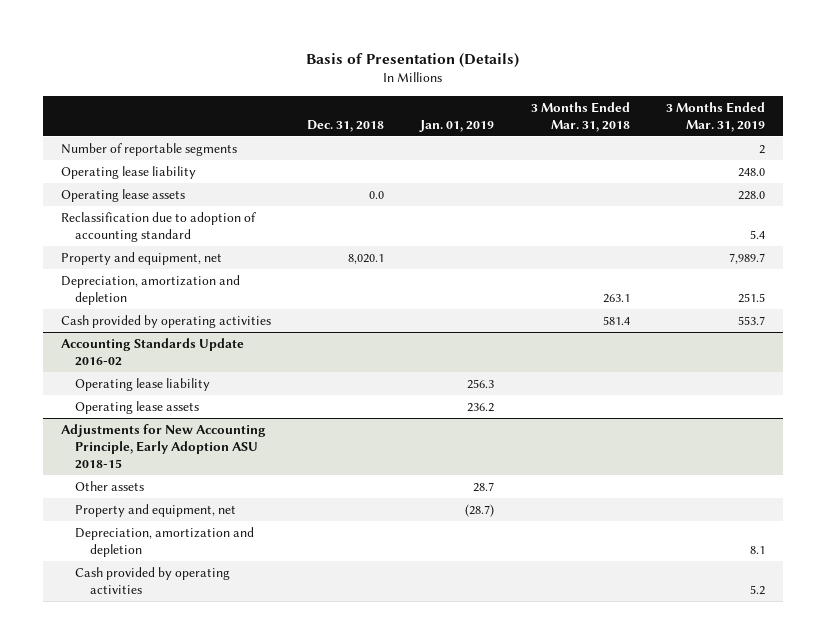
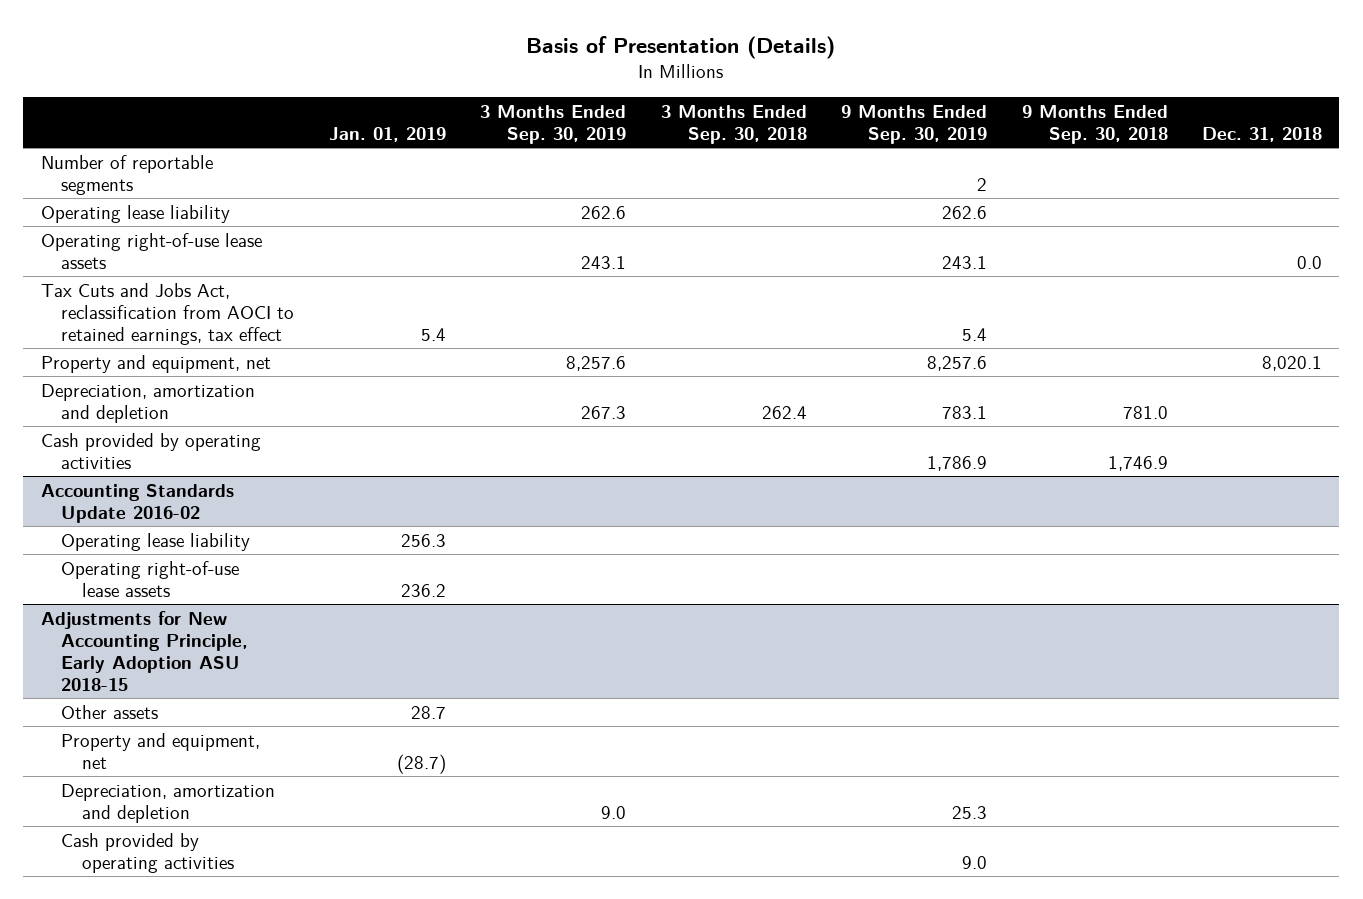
[530,101,630,132] 3 Months Ended Mar. 31, 2018 -> none
[666,101,766,132] 3 Months Ended Mar. 31, 2019 -> none
none -> [480,104,627,144] 3 Months Ended Sep. 30, 2019
none -> [660,104,807,144] 3 Months Ended Sep. 30, 2018
none -> [841,104,988,144] 9 Months Ended Sep. 30, 2019
none -> [1021,104,1168,144] 9 Months Ended Sep. 30, 2018
[60,212,256,243] Reclassification due to adoption of accounting standard -> none
[60,189,185,203] Operating lease assets -> [40,232,262,269] Operating right-of-use lease assets
none -> [40,282,295,345] Tax Cuts and Jobs Act, reclassification from AOCI to retained earnings, tax effect
[75,401,200,415] Operating lease assets -> [61,560,240,597] Operating right-of-use lease assets

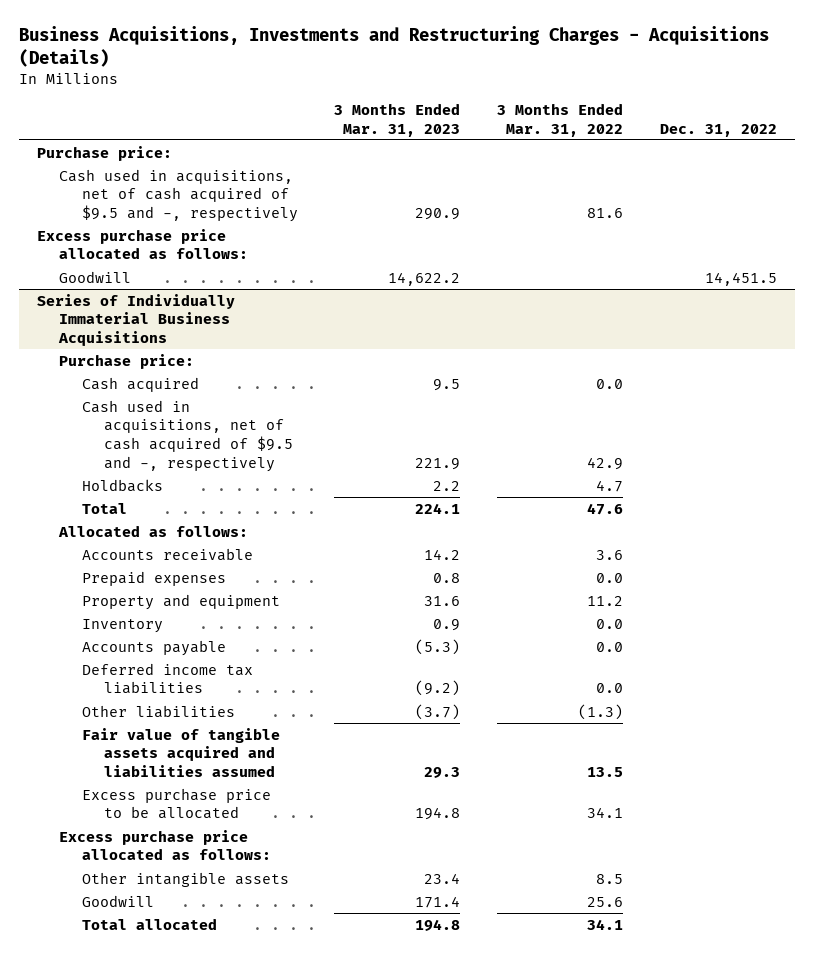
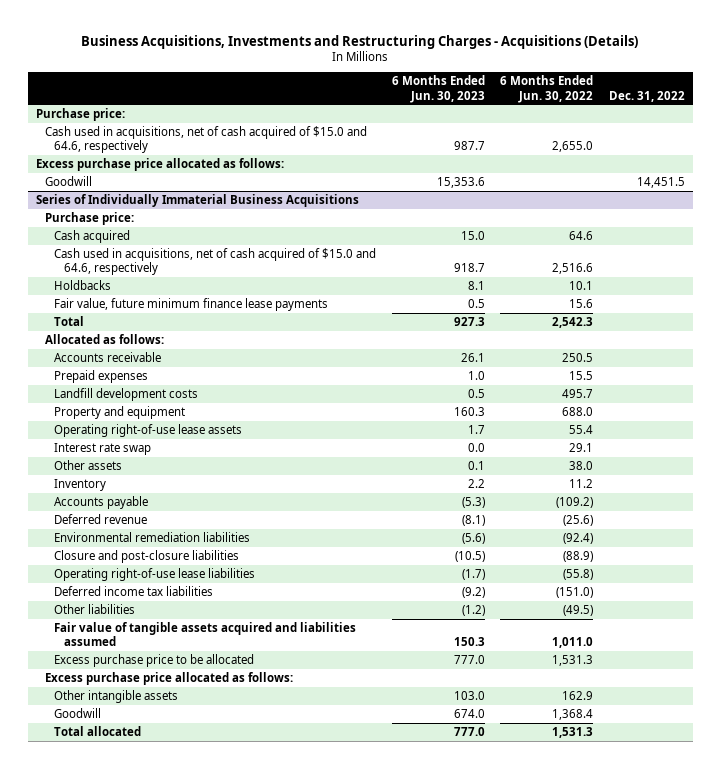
[334,102,461,137] 3 Months Ended Mar. 31, 2023 -> none
[496,102,623,137] 3 Months Ended Mar. 31, 2022 -> none
none -> [391,75,485,103] 6 Months Ended Jun. 30, 2023
none -> [500,75,594,103] 6 Months Ended Jun. 30, 2022
[59,168,298,223] Cash used in acquisitions, net of cash acquired of $9.5 and -, respectively -> [45,125,368,154] Cash used in acquisitions, net of cash acquired of $15.0 and 64.6, respectively
[81,399,294,472] Cash used in acquisitions, net of cash acquired of $9.5 and -, respectively -> [54,247,377,276] Cash used in acquisitions, net of cash acquired of $15.0 and 64.6, respectively
none -> [54,297,329,311] Fair value, future minimum finance lease payments
none -> [54,387,199,401] Landfill development costs
none -> [54,423,243,437] Operating right-of-use lease assets
none -> [54,442,152,455] Interest rate swap
none -> [54,459,123,470] Other assets
none -> [54,513,148,524] Deferred revenue
none -> [54,531,251,542] Environmental remediation liabilities
none -> [54,549,240,563] Closure and post-closure liabilities
none -> [54,567,256,581] Operating right-of-use lease liabilities

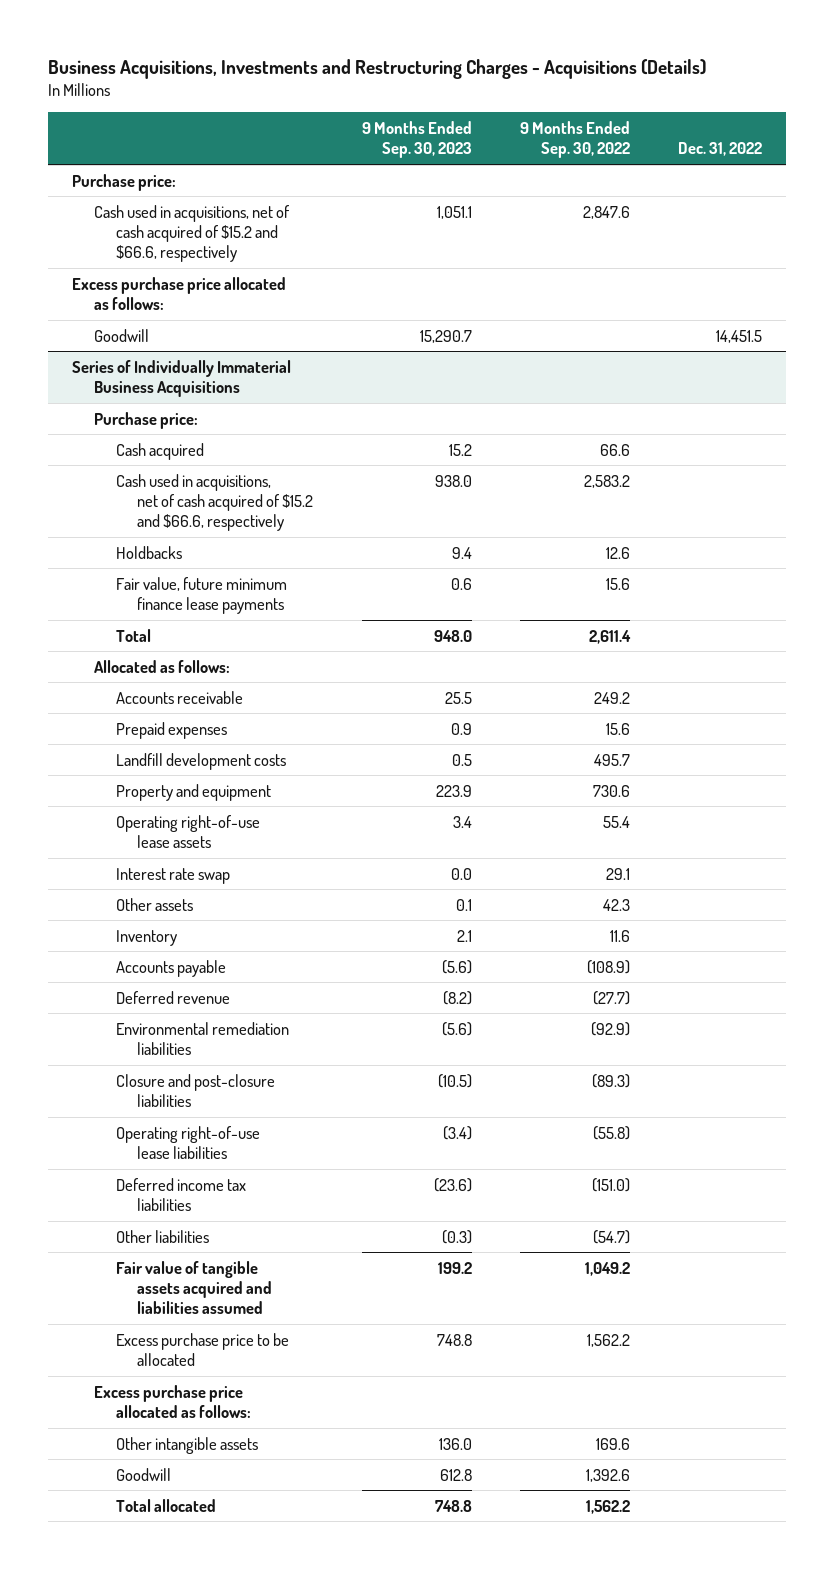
[391,75,485,103] 6 Months Ended Jun. 30, 2023 -> none
[500,75,594,103] 6 Months Ended Jun. 30, 2022 -> none
none -> [361,121,472,159] 9 Months Ended Sep. 30, 2023
none -> [519,121,630,159] 9 Months Ended Sep. 30, 2022
[45,125,368,154] Cash used in acquisitions, net of cash acquired of $15.0 and 64.6, respectively -> [93,204,290,263] Cash used in acquisitions, net of cash acquired of $15.2 and $66.6, respectively
[54,247,377,276] Cash used in acquisitions, net of cash acquired of $15.0 and 64.6, respectively -> [115,473,314,532] Cash used in acquisitions, net of cash acquired of $15.2 and $66.6, respectively

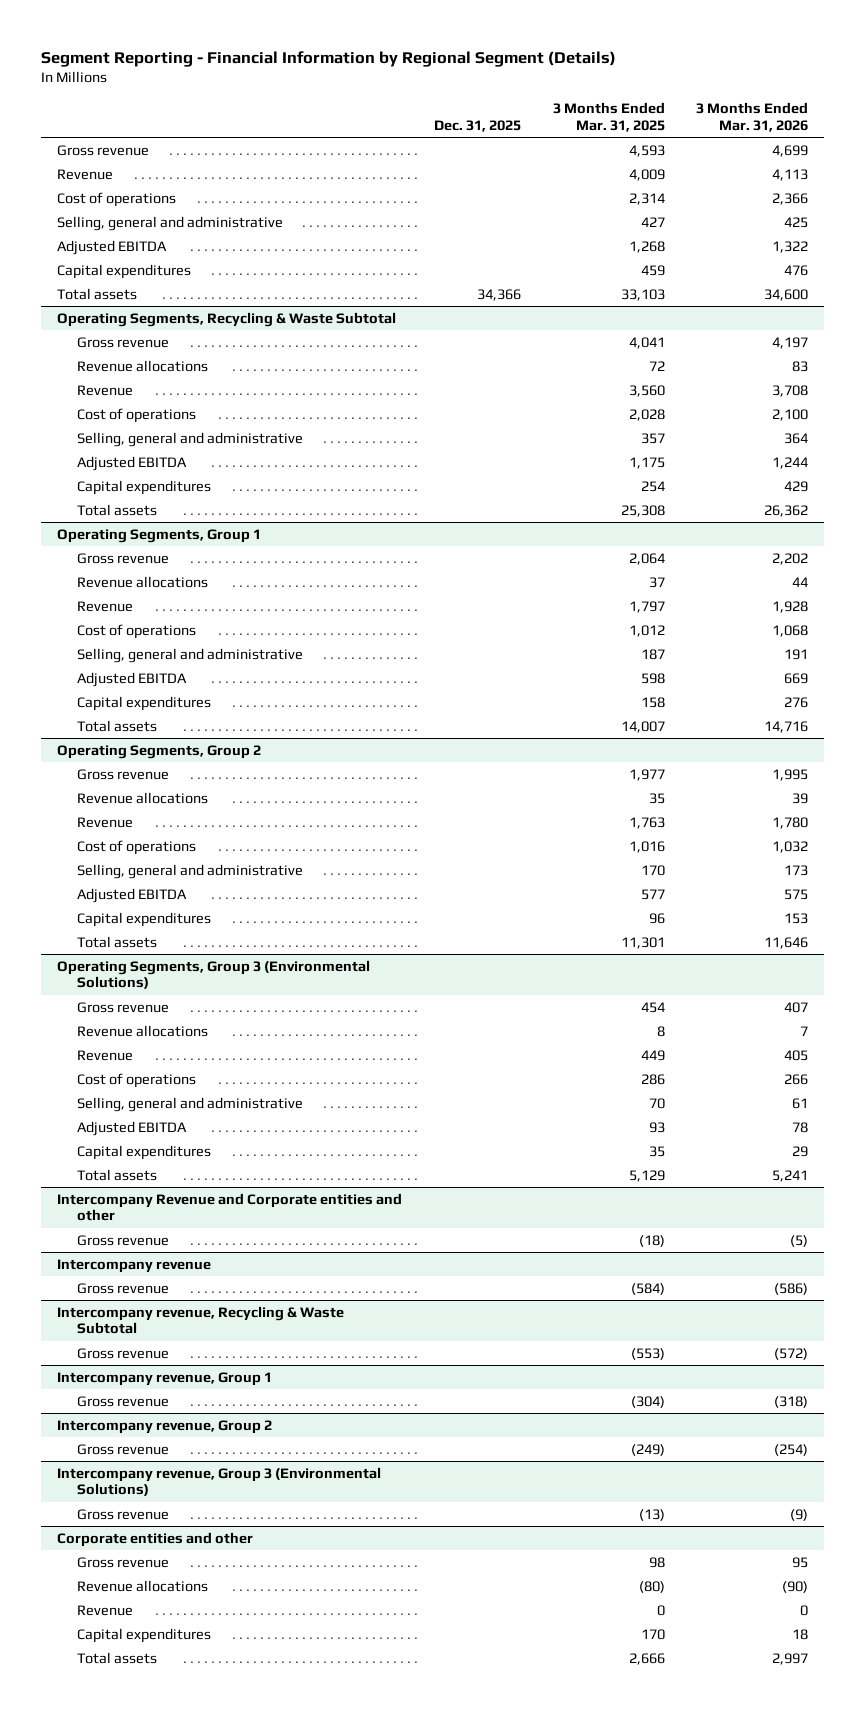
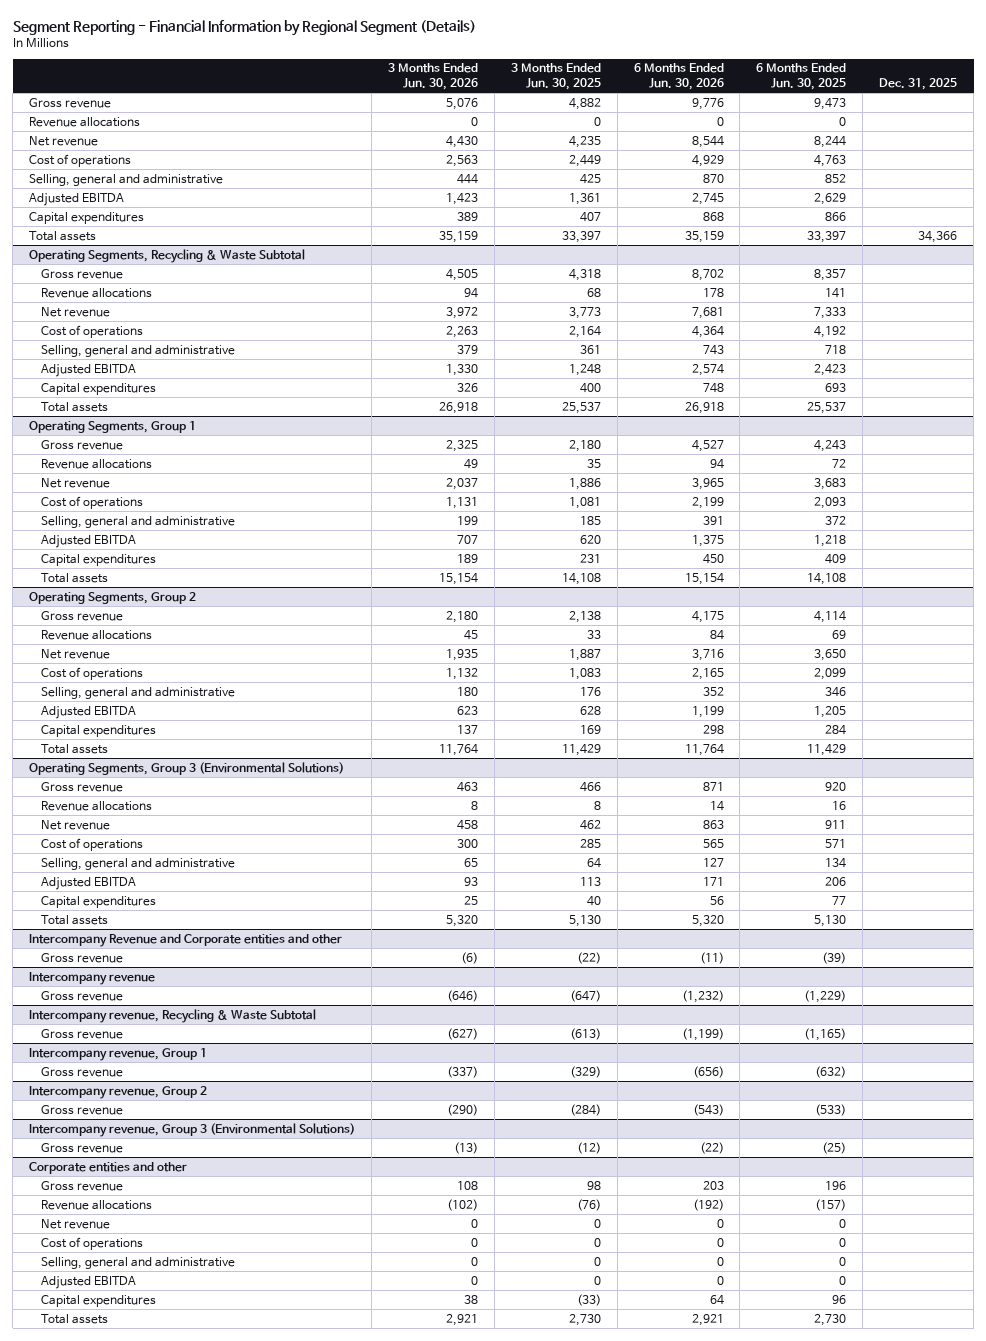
[552,102,665,132] 3 Months Ended Mar. 31, 2025 -> none
[696,102,809,132] 3 Months Ended Mar. 31, 2026 -> none
none -> [387,63,478,91] 3 Months Ended Jun. 30, 2026
none -> [510,63,601,91] 3 Months Ended Jun. 30, 2025
none -> [633,63,724,91] 6 Months Ended Jun. 30, 2026
none -> [756,63,847,91] 6 Months Ended Jun. 30, 2025
none -> [29,116,141,127] Revenue allocations
[56,168,113,180] Revenue -> [29,135,99,146] Net revenue
[76,384,133,396] Revenue -> [40,306,110,317] Net revenue
[76,600,133,612] Revenue -> [40,477,110,488] Net revenue
[76,816,133,828] Revenue -> [40,648,110,659] Net revenue
[76,1049,133,1061] Revenue -> [40,819,110,830] Net revenue
[76,1604,133,1616] Revenue -> [40,1218,110,1229] Net revenue
none -> [40,1236,143,1250] Cost of operations
none -> [40,1256,235,1269] Selling, general and administrative
none -> [40,1275,136,1289] Adjusted EBITDA

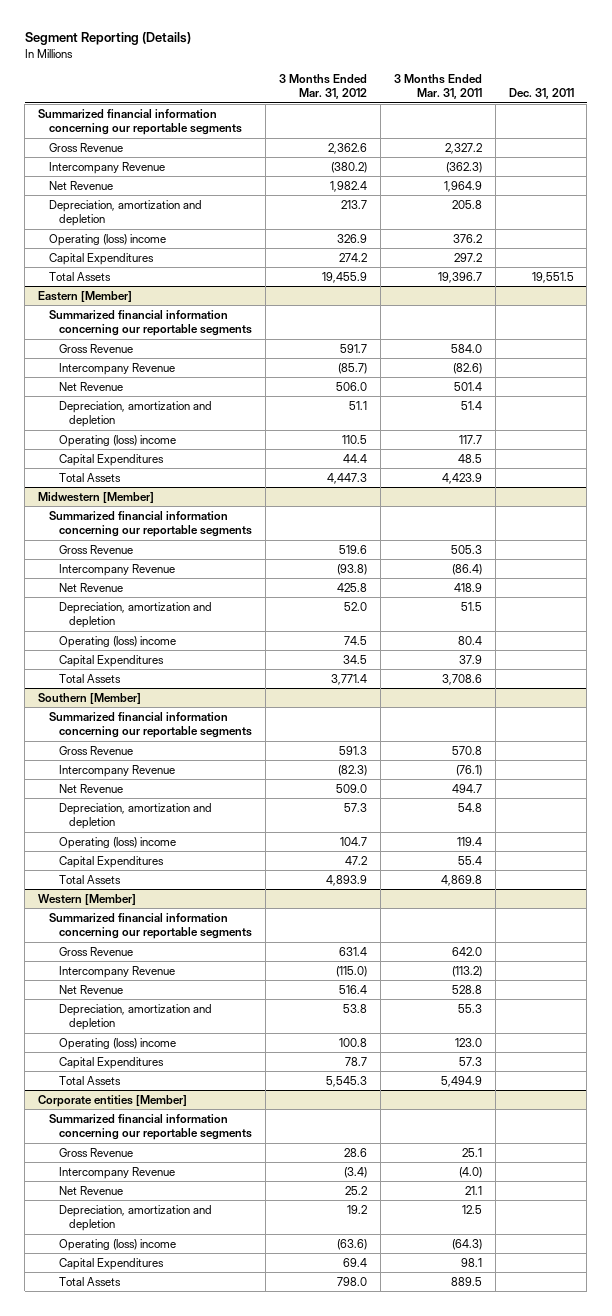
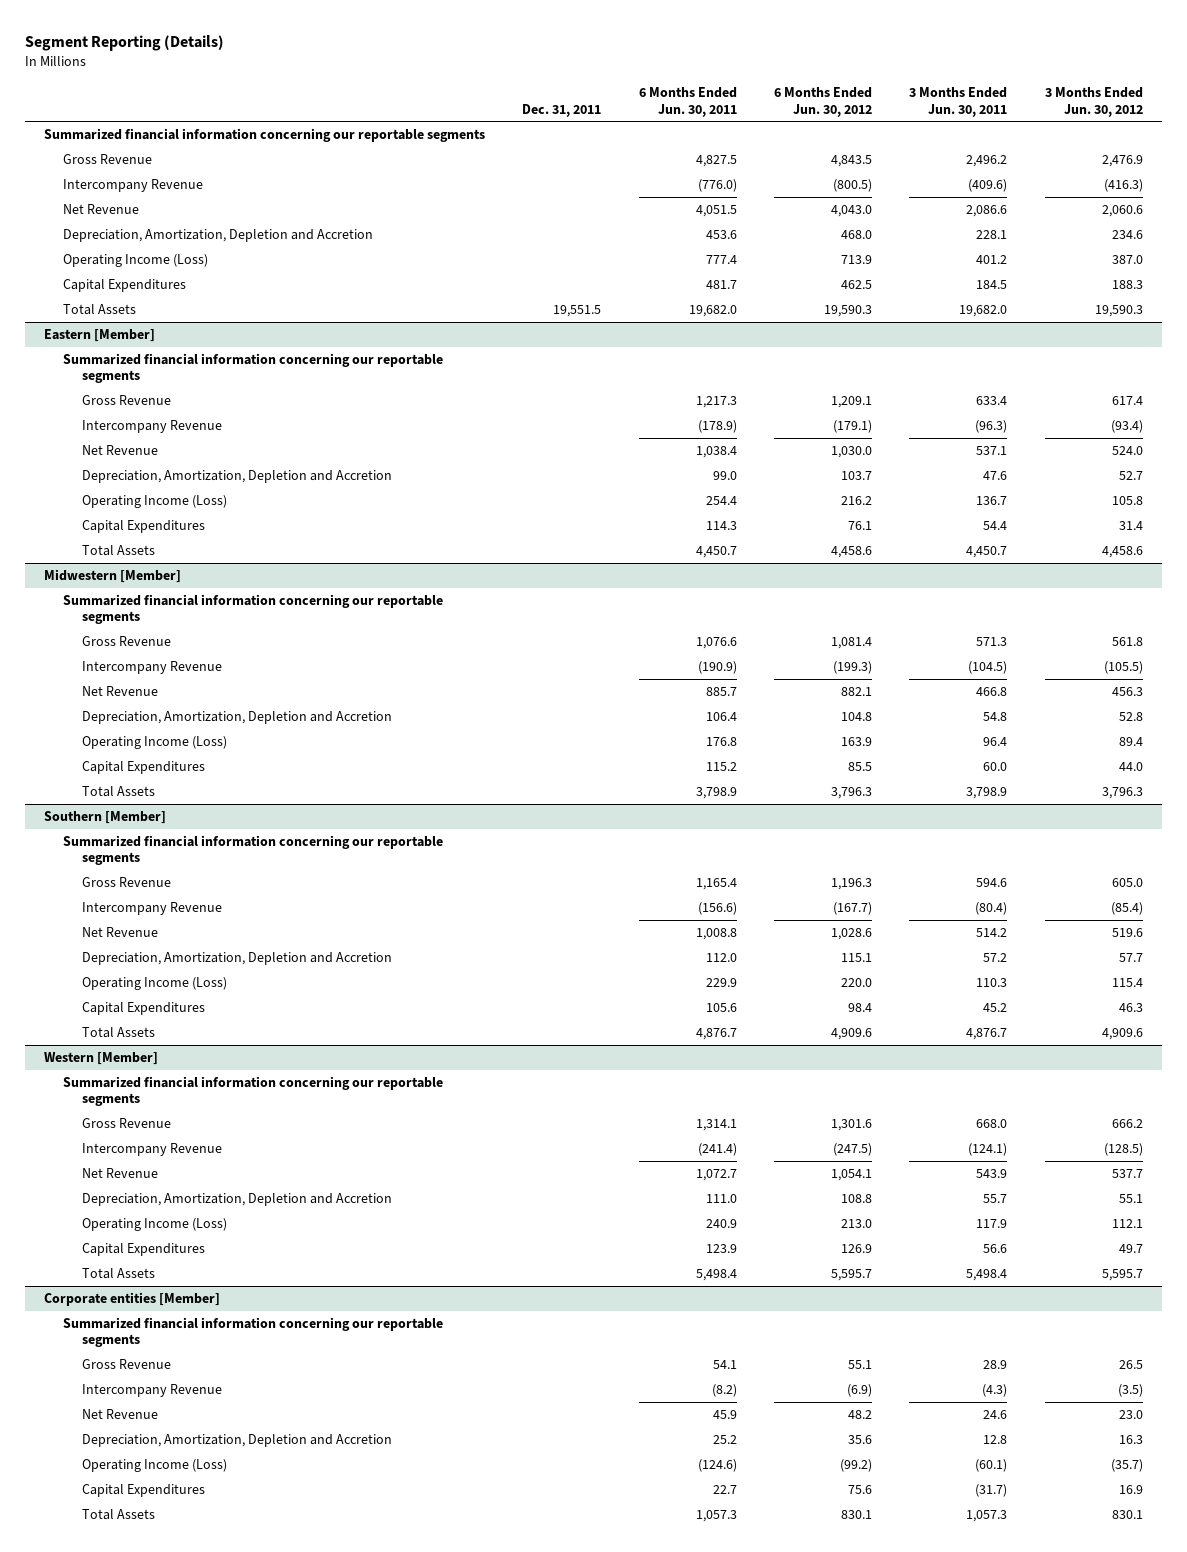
[278,73,367,100] 3 Months Ended Mar. 31, 2012 -> none
[393,73,482,100] 3 Months Ended Mar. 31, 2011 -> none
none -> [638,87,737,117] 6 Months Ended Jun. 30, 2011
none -> [774,87,873,117] 6 Months Ended Jun. 30, 2012
none -> [909,87,1008,117] 3 Months Ended Jun. 30, 2011
none -> [1044,87,1143,117] 3 Months Ended Jun. 30, 2012
[48,199,202,227] Depreciation, amortization and depletion -> [63,228,374,242] Depreciation, Amortization, Depletion and Accretion
[48,233,166,246] Operating (loss) income -> [63,253,209,267] Operating Income (Loss)
[58,400,212,428] Depreciation, amortization and depletion -> [82,469,393,483] Depreciation, Amortization, Depletion and Accretion
[58,434,176,447] Operating (loss) income -> [82,494,228,508] Operating Income (Loss)
[58,601,212,629] Depreciation, amortization and depletion -> [82,710,393,724] Depreciation, Amortization, Depletion and Accretion
[58,635,176,648] Operating (loss) income -> [82,735,228,749] Operating Income (Loss)
[58,802,212,830] Depreciation, amortization and depletion -> [82,951,393,965] Depreciation, Amortization, Depletion and Accretion
[58,836,176,849] Operating (loss) income -> [82,976,228,990] Operating Income (Loss)
[58,1003,212,1031] Depreciation, amortization and depletion -> [82,1192,393,1206] Depreciation, Amortization, Depletion and Accretion
[58,1037,176,1050] Operating (loss) income -> [82,1217,228,1231] Operating Income (Loss)
[58,1204,212,1232] Depreciation, amortization and depletion -> [82,1433,393,1447] Depreciation, Amortization, Depletion and Accretion
[58,1238,176,1251] Operating (loss) income -> [82,1458,228,1472] Operating Income (Loss)

